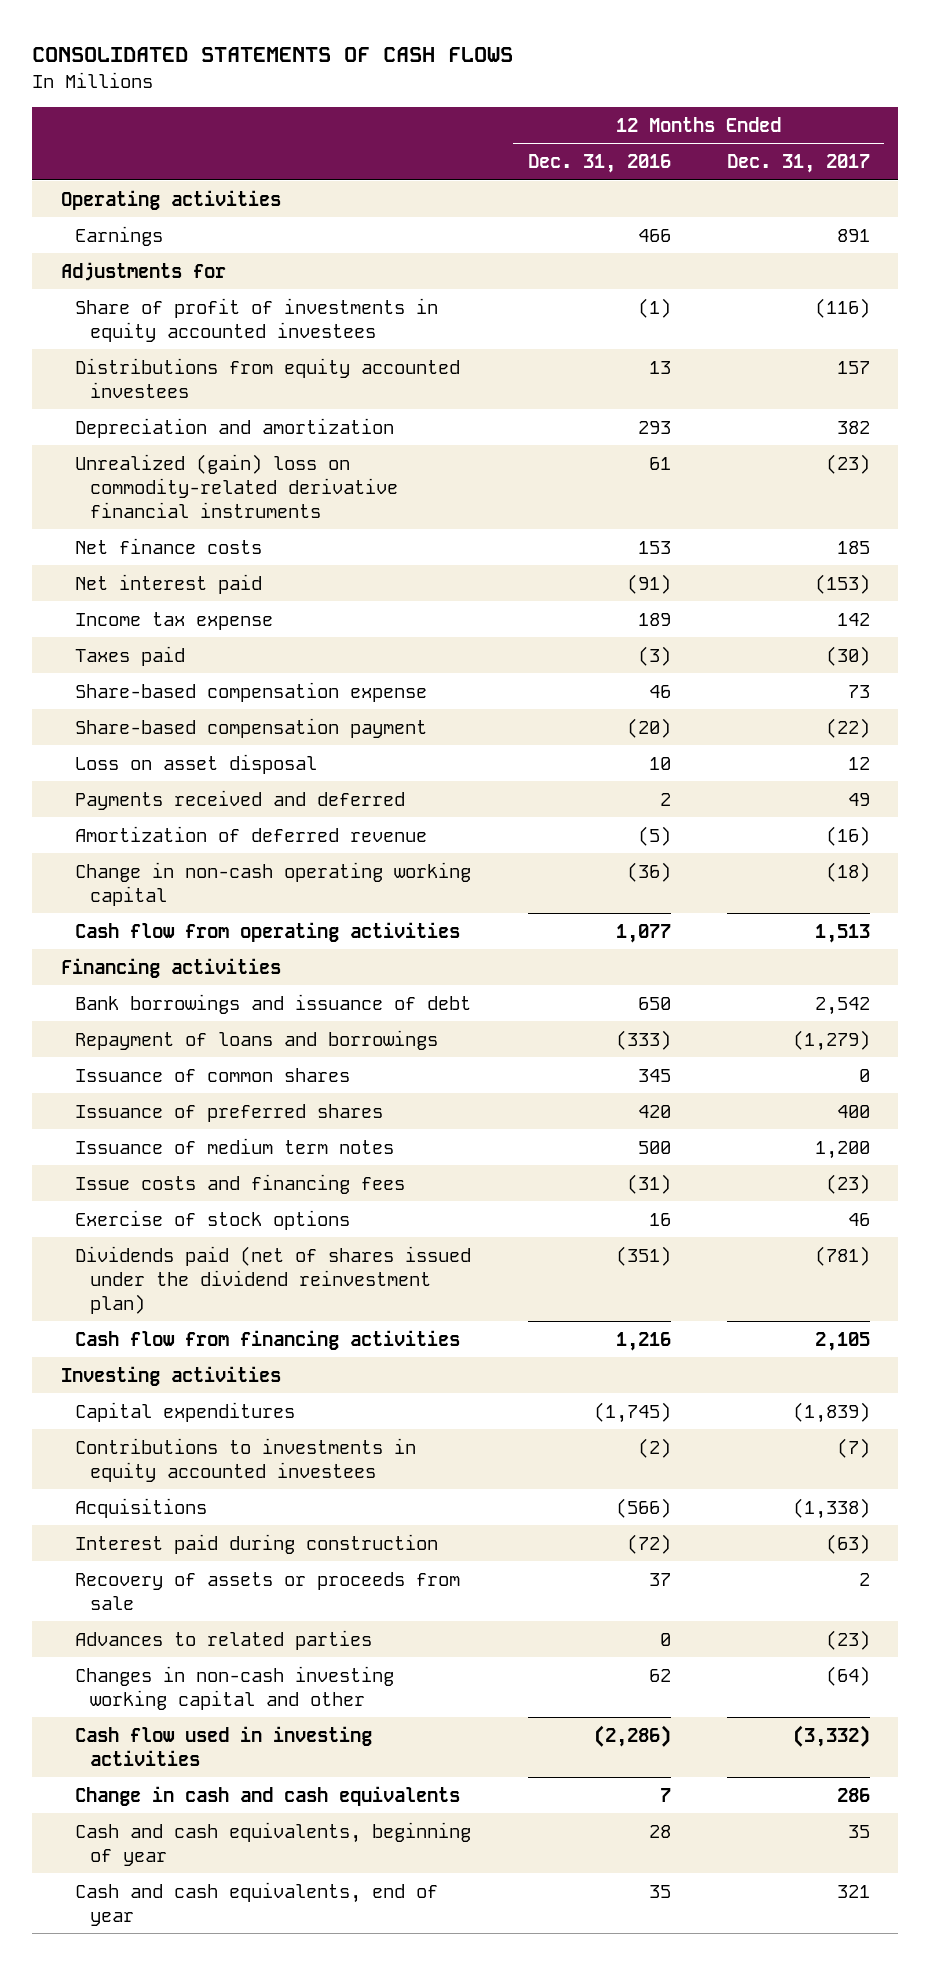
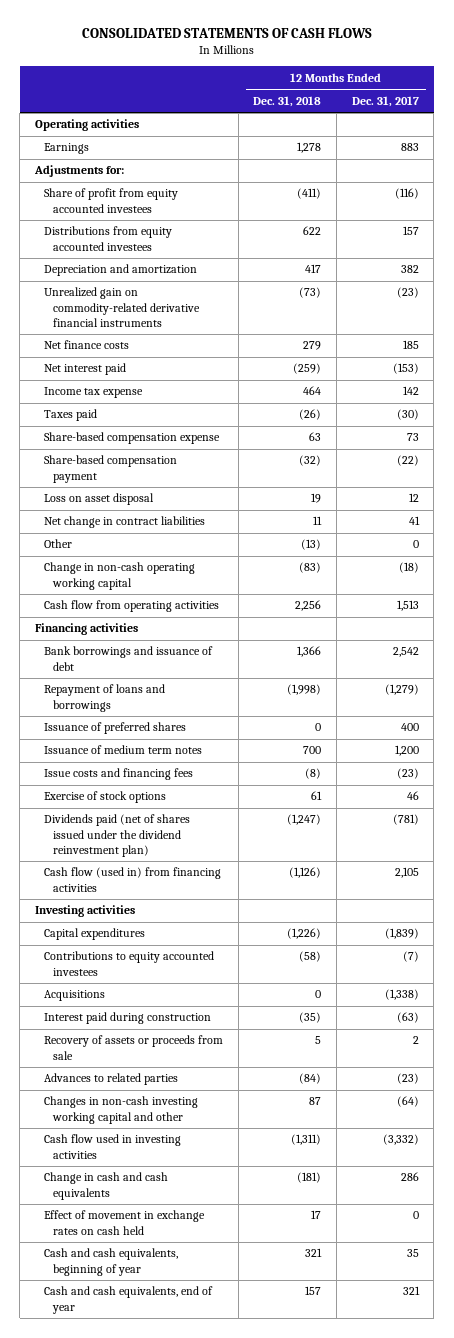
[527,154,671,174] Dec. 31, 2016 -> none
none -> [253,95,322,107] Dec. 31, 2018
[836,228,870,242] 891 -> [400,143,419,152] 883
[60,261,226,281] Adjustments for -> [33,165,124,178] Adjustments for:
[75,297,439,342] Share of profit of investments in equity accounted investees -> [44,188,179,213] Share of profit from equity accounted investees
[75,453,398,518] Unrealized (gain) loss on commodity-related derivative financial instruments -> [44,287,201,328] Unrealized gain on commodity-related derivative financial instruments
[75,789,406,810] Payments received and deferred -> none
[75,825,428,842] Amortization of deferred revenue -> none
none -> [44,516,206,529] Net change in contract liabilities
none -> [44,539,73,549] Other
[75,1067,351,1082] Issuance of common shares -> none
[75,1329,461,1350] Cash flow from financing activities -> [44,867,222,892] Cash flow (used in) from financing activities
[75,1437,417,1482] Contributions to investments in equity accounted investees -> [44,951,215,976] Contributions to equity accounted investees
none -> [44,1210,206,1235] Effect of movement in exchange rates on cash held

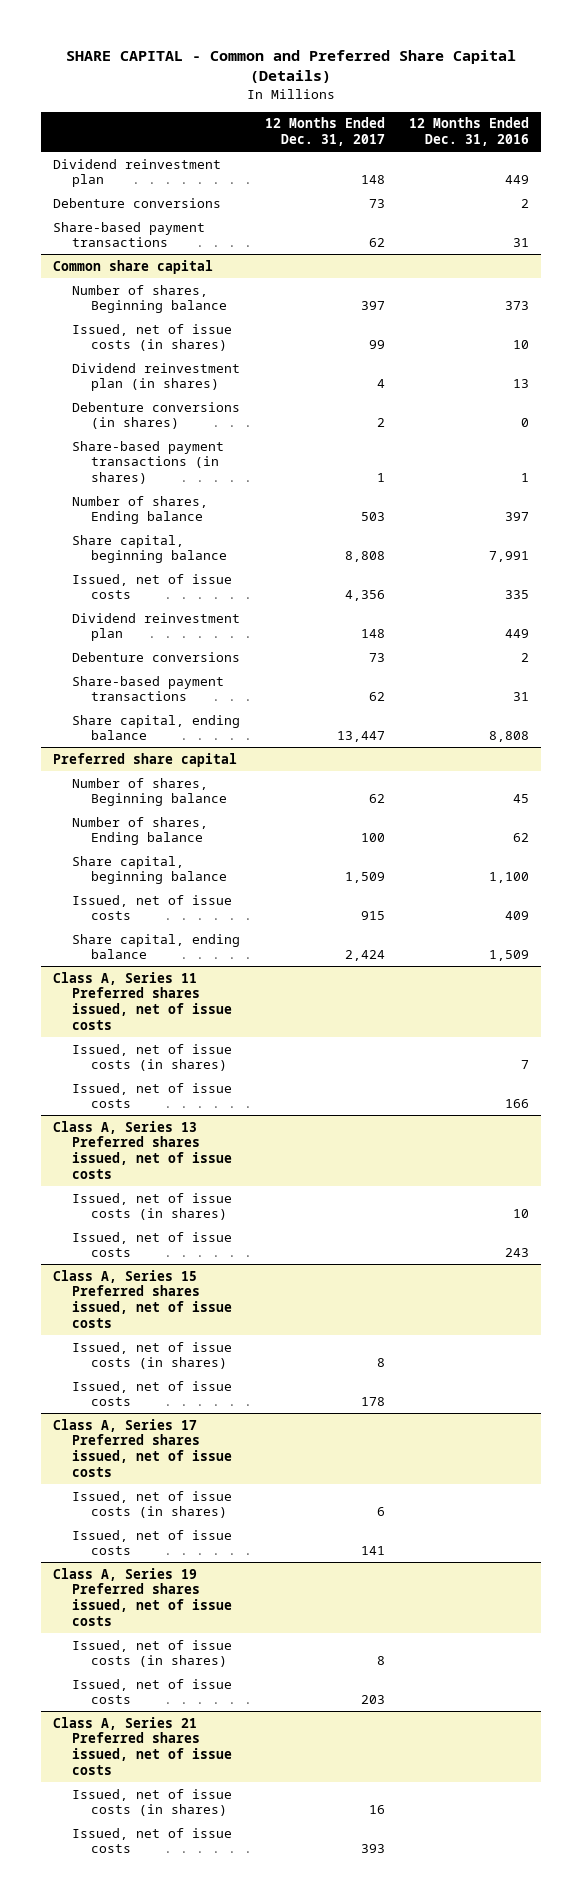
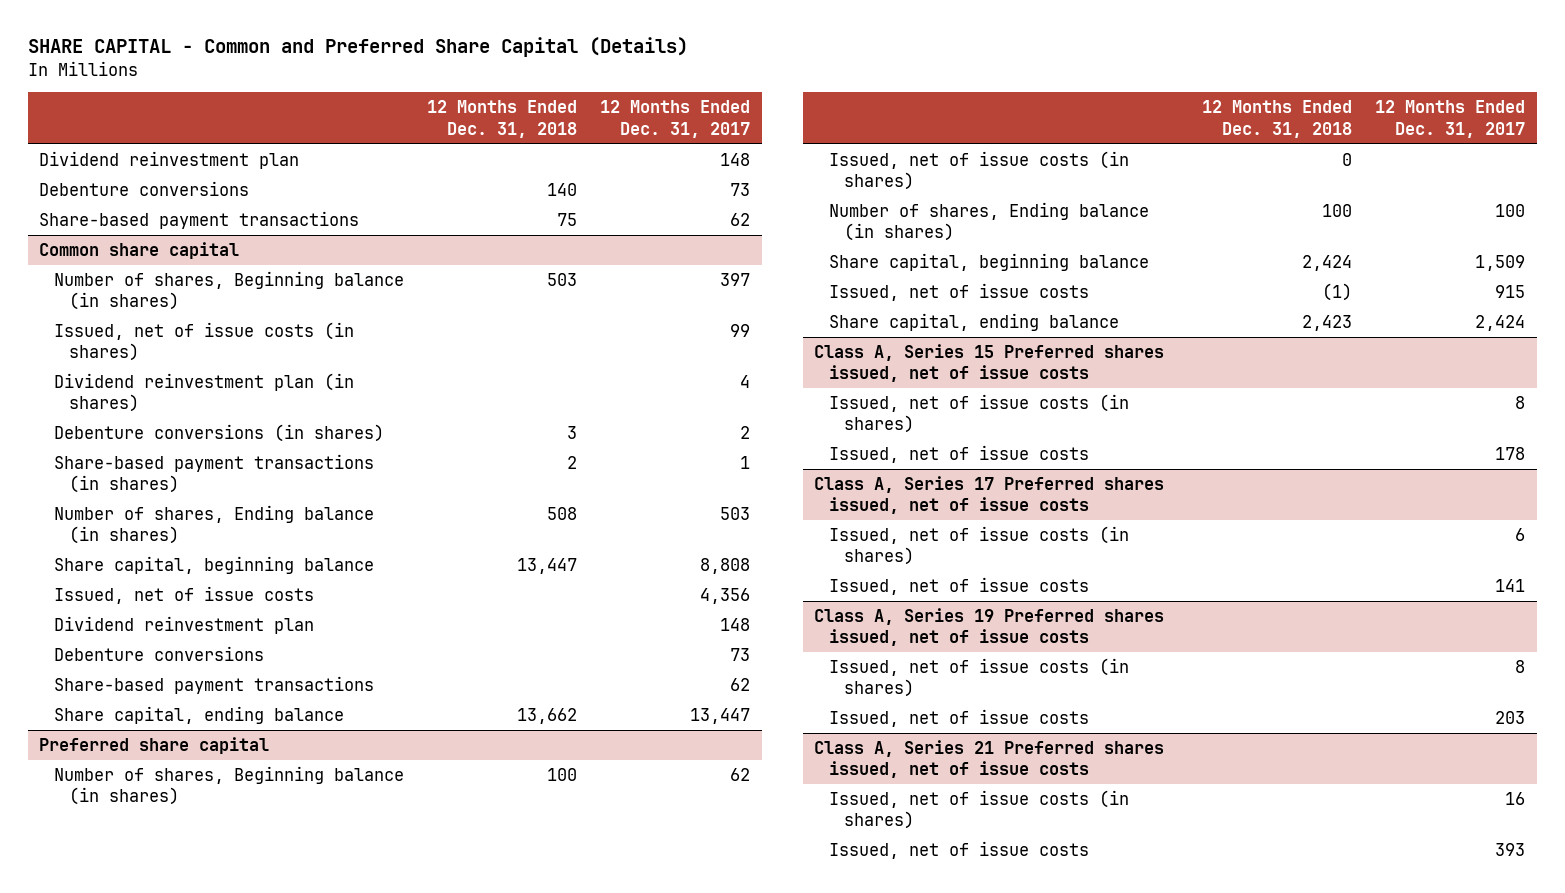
[409,117,530,147] 12 Months Ended Dec. 31, 2016 -> none
none -> [427,100,578,138] 12 Months Ended Dec. 31, 2018
[72,284,227,314] Number of shares, Beginning balance -> [54,271,405,311] Number of shares, Beginning balance (in shares)
[72,495,209,525] Number of shares, Ending balance -> [54,505,375,545] Number of shares, Ending balance (in shares)
[72,777,227,807] Number of shares, Beginning balance -> [54,766,405,806] Number of shares, Beginning balance (in shares)
none -> [829,151,1130,191] Issued, net of issue costs (in shares)
[72,816,209,846] Number of shares, Ending balance -> [829,202,1150,242] Number of shares, Ending balance (in shares)
[53,971,233,1030] Class A, Series 11 Preferred shares issued, net of issue costs -> none
[72,1043,233,1072] Issued, net of issue costs (in shares) -> none
[72,1082,233,1109] Issued, net of issue costs -> none
[53,1120,233,1179] Class A, Series 13 Preferred shares issued, net of issue costs -> none
[72,1192,233,1221] Issued, net of issue costs (in shares) -> none
[72,1231,233,1258] Issued, net of issue costs -> none

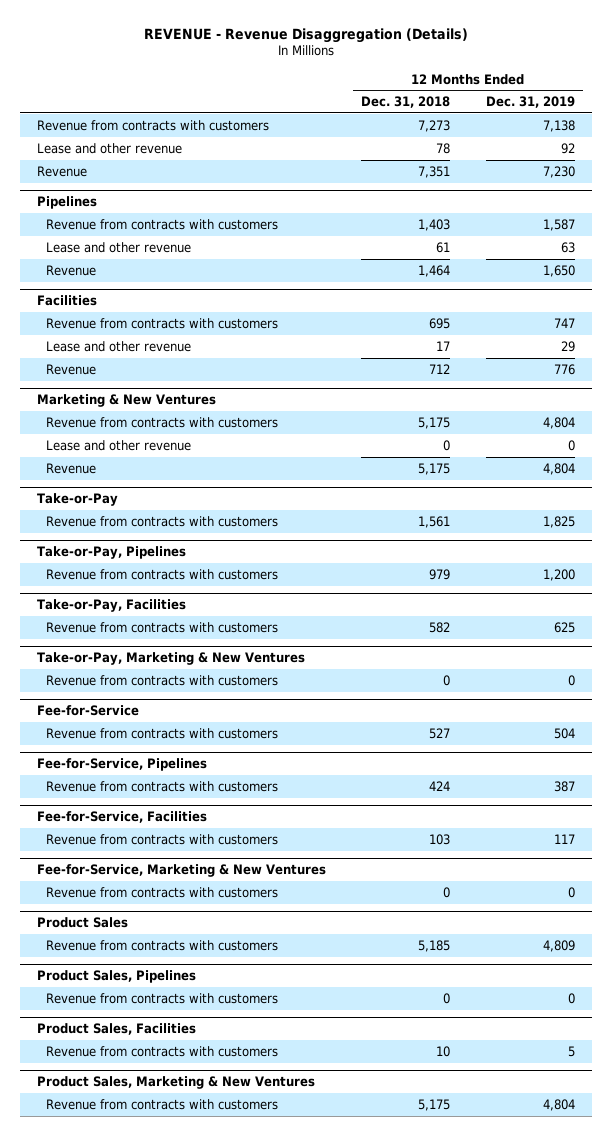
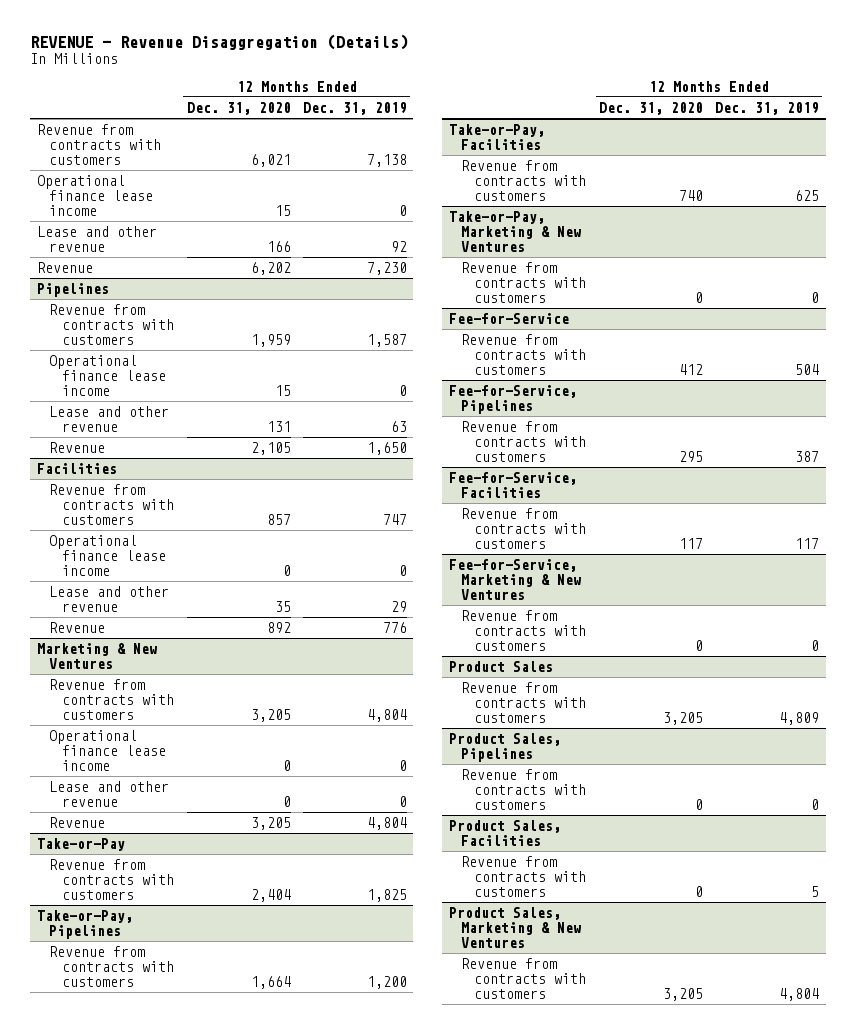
[361,96,451,109] Dec. 31, 2018 -> none
none -> [186,101,291,115] Dec. 31, 2020
none -> [36,174,154,216] Operational finance lease income
none -> [49,354,167,396] Operational finance lease income
none -> [49,534,167,576] Operational finance lease income
none -> [49,729,167,771] Operational finance lease income

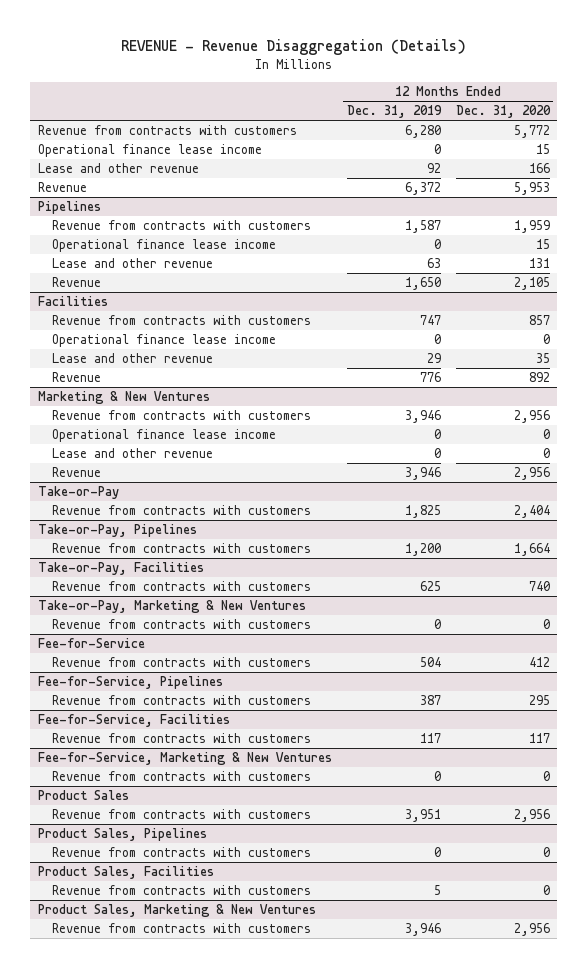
[250,153,291,167] 6,021 -> [513,125,550,139] 5,772
[367,153,408,167] 7,138 -> [404,125,441,139] 6,280
[250,261,291,275] 6,202 -> [513,182,550,196] 5,953
[367,261,408,275] 7,230 -> [404,182,441,196] 6,372
[250,708,291,722] 3,205 -> [513,410,550,424] 2,956
[367,708,408,722] 4,804 -> [404,410,441,424] 3,946
[250,816,291,830] 3,205 -> [513,467,550,481] 2,956
[367,816,408,830] 4,804 -> [404,467,441,481] 3,946
[662,711,703,725] 3,205 -> [513,809,550,823] 2,956
[779,711,820,725] 4,809 -> [404,809,441,823] 3,951
[662,987,703,1001] 3,205 -> [513,923,550,937] 2,956
[779,987,820,1001] 4,804 -> [404,923,441,937] 3,946

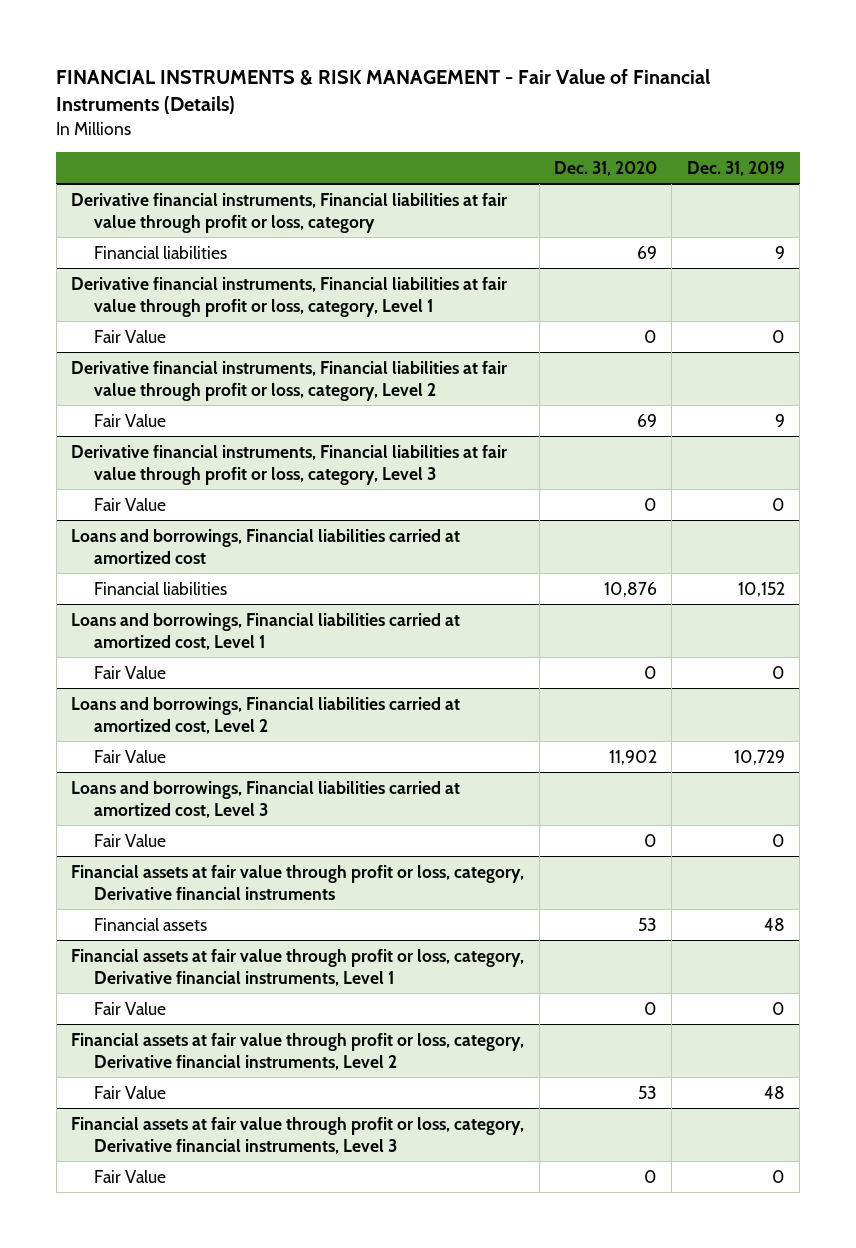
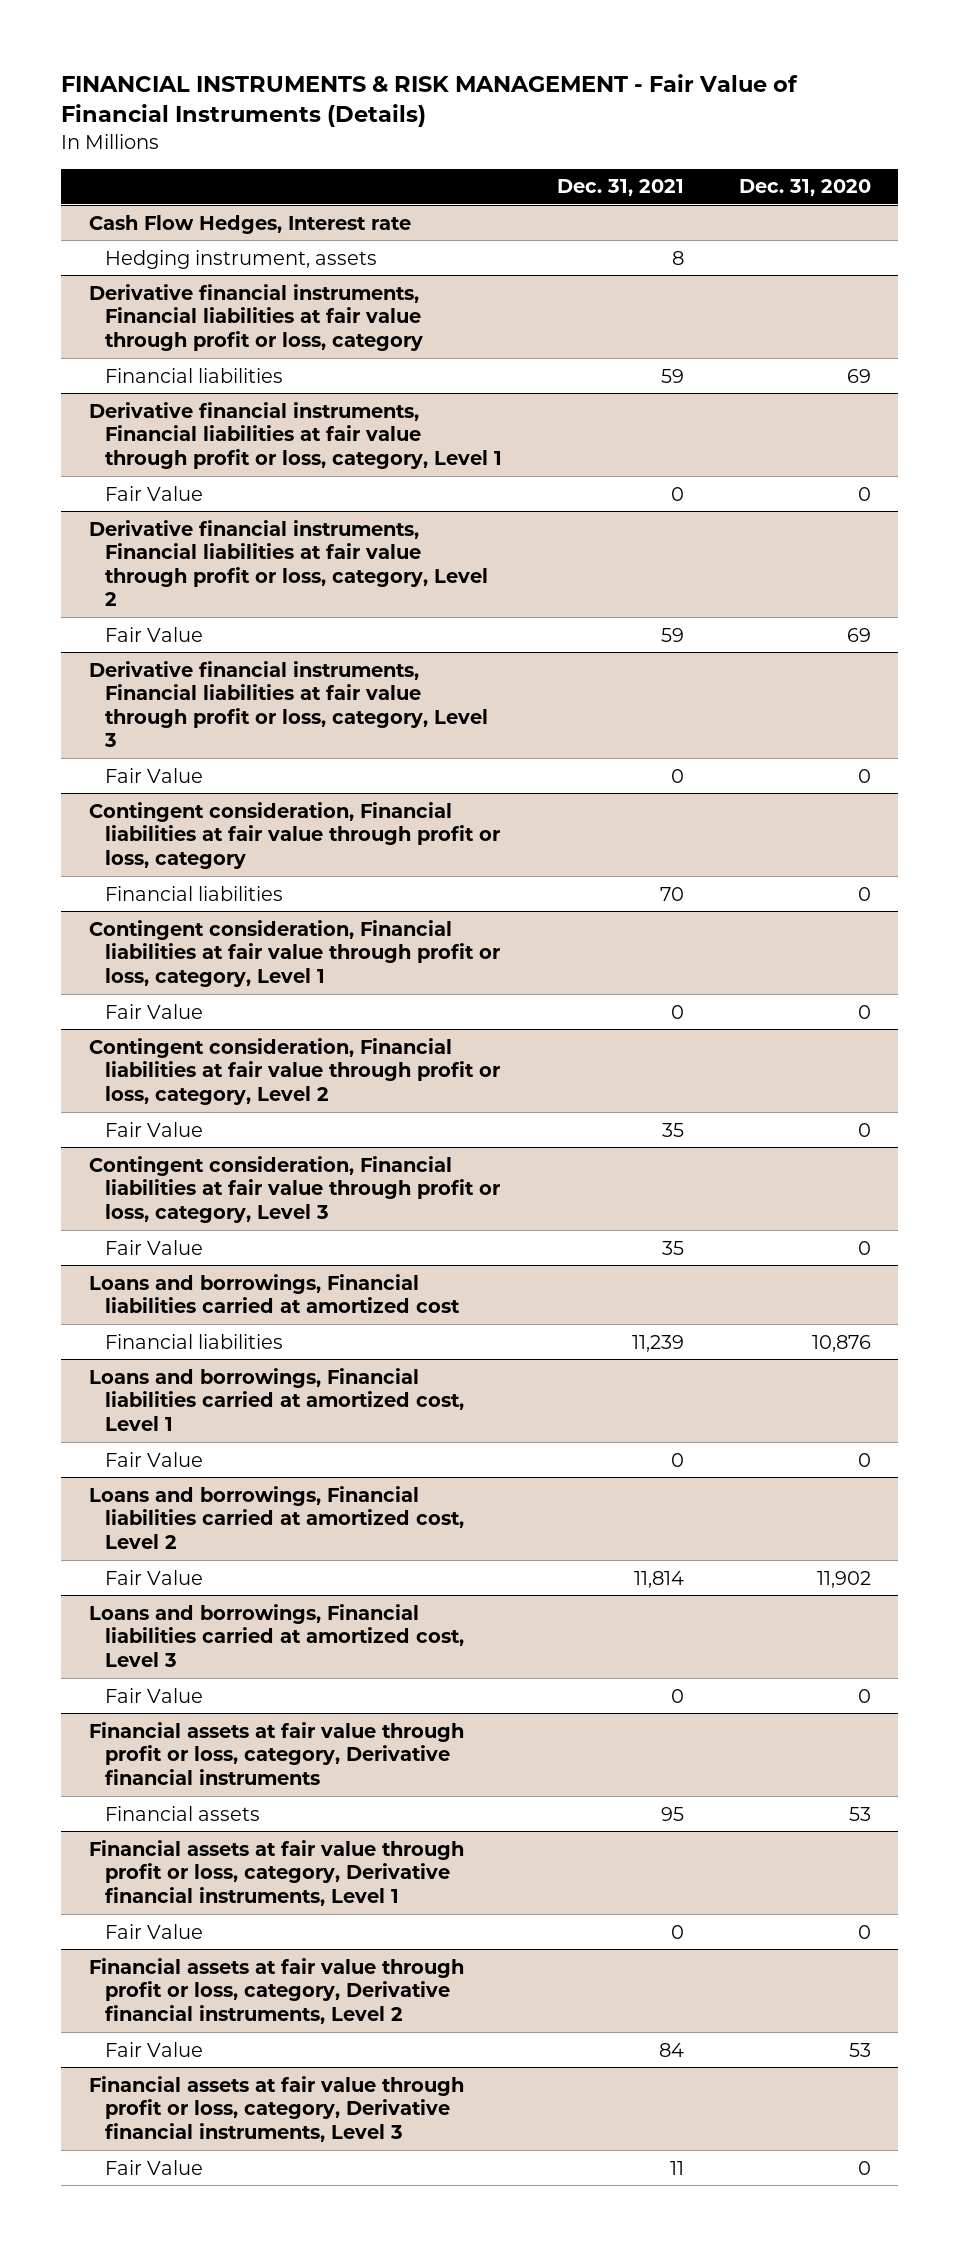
[686,160,785,176] Dec. 31, 2019 -> none
none -> [557,179,685,197] Dec. 31, 2021
none -> [88,214,411,234] Cash Flow Hedges, Interest rate
none -> [105,249,378,269] Hedging instrument, assets
none -> [88,801,501,869] Contingent consideration, Financial liabilities at fair value through profit or loss, category
none -> [105,885,284,901] Financial liabilities
none -> [88,919,501,987] Contingent consideration, Financial liabilities at fair value through profit or loss, category, Level 1
none -> [105,1003,204,1019] Fair Value
none -> [88,1037,501,1105] Contingent consideration, Financial liabilities at fair value through profit or loss, category, Level 2
none -> [105,1121,204,1137] Fair Value
none -> [88,1155,501,1223] Contingent consideration, Financial liabilities at fair value through profit or loss, category, Level 3
none -> [105,1239,204,1255] Fair Value

